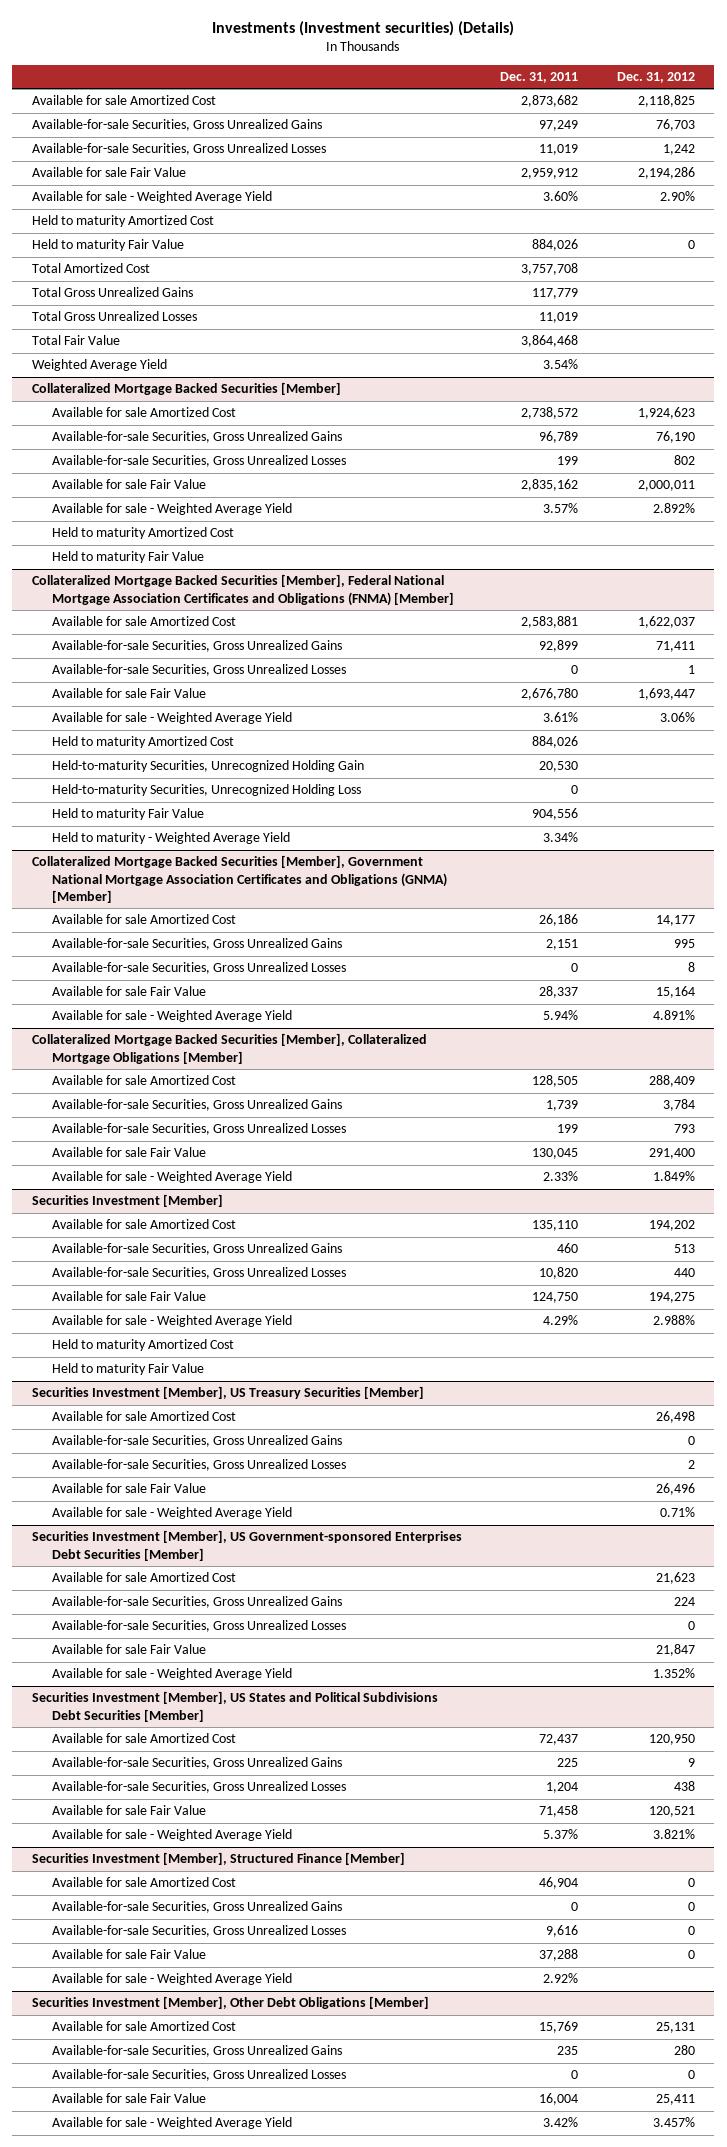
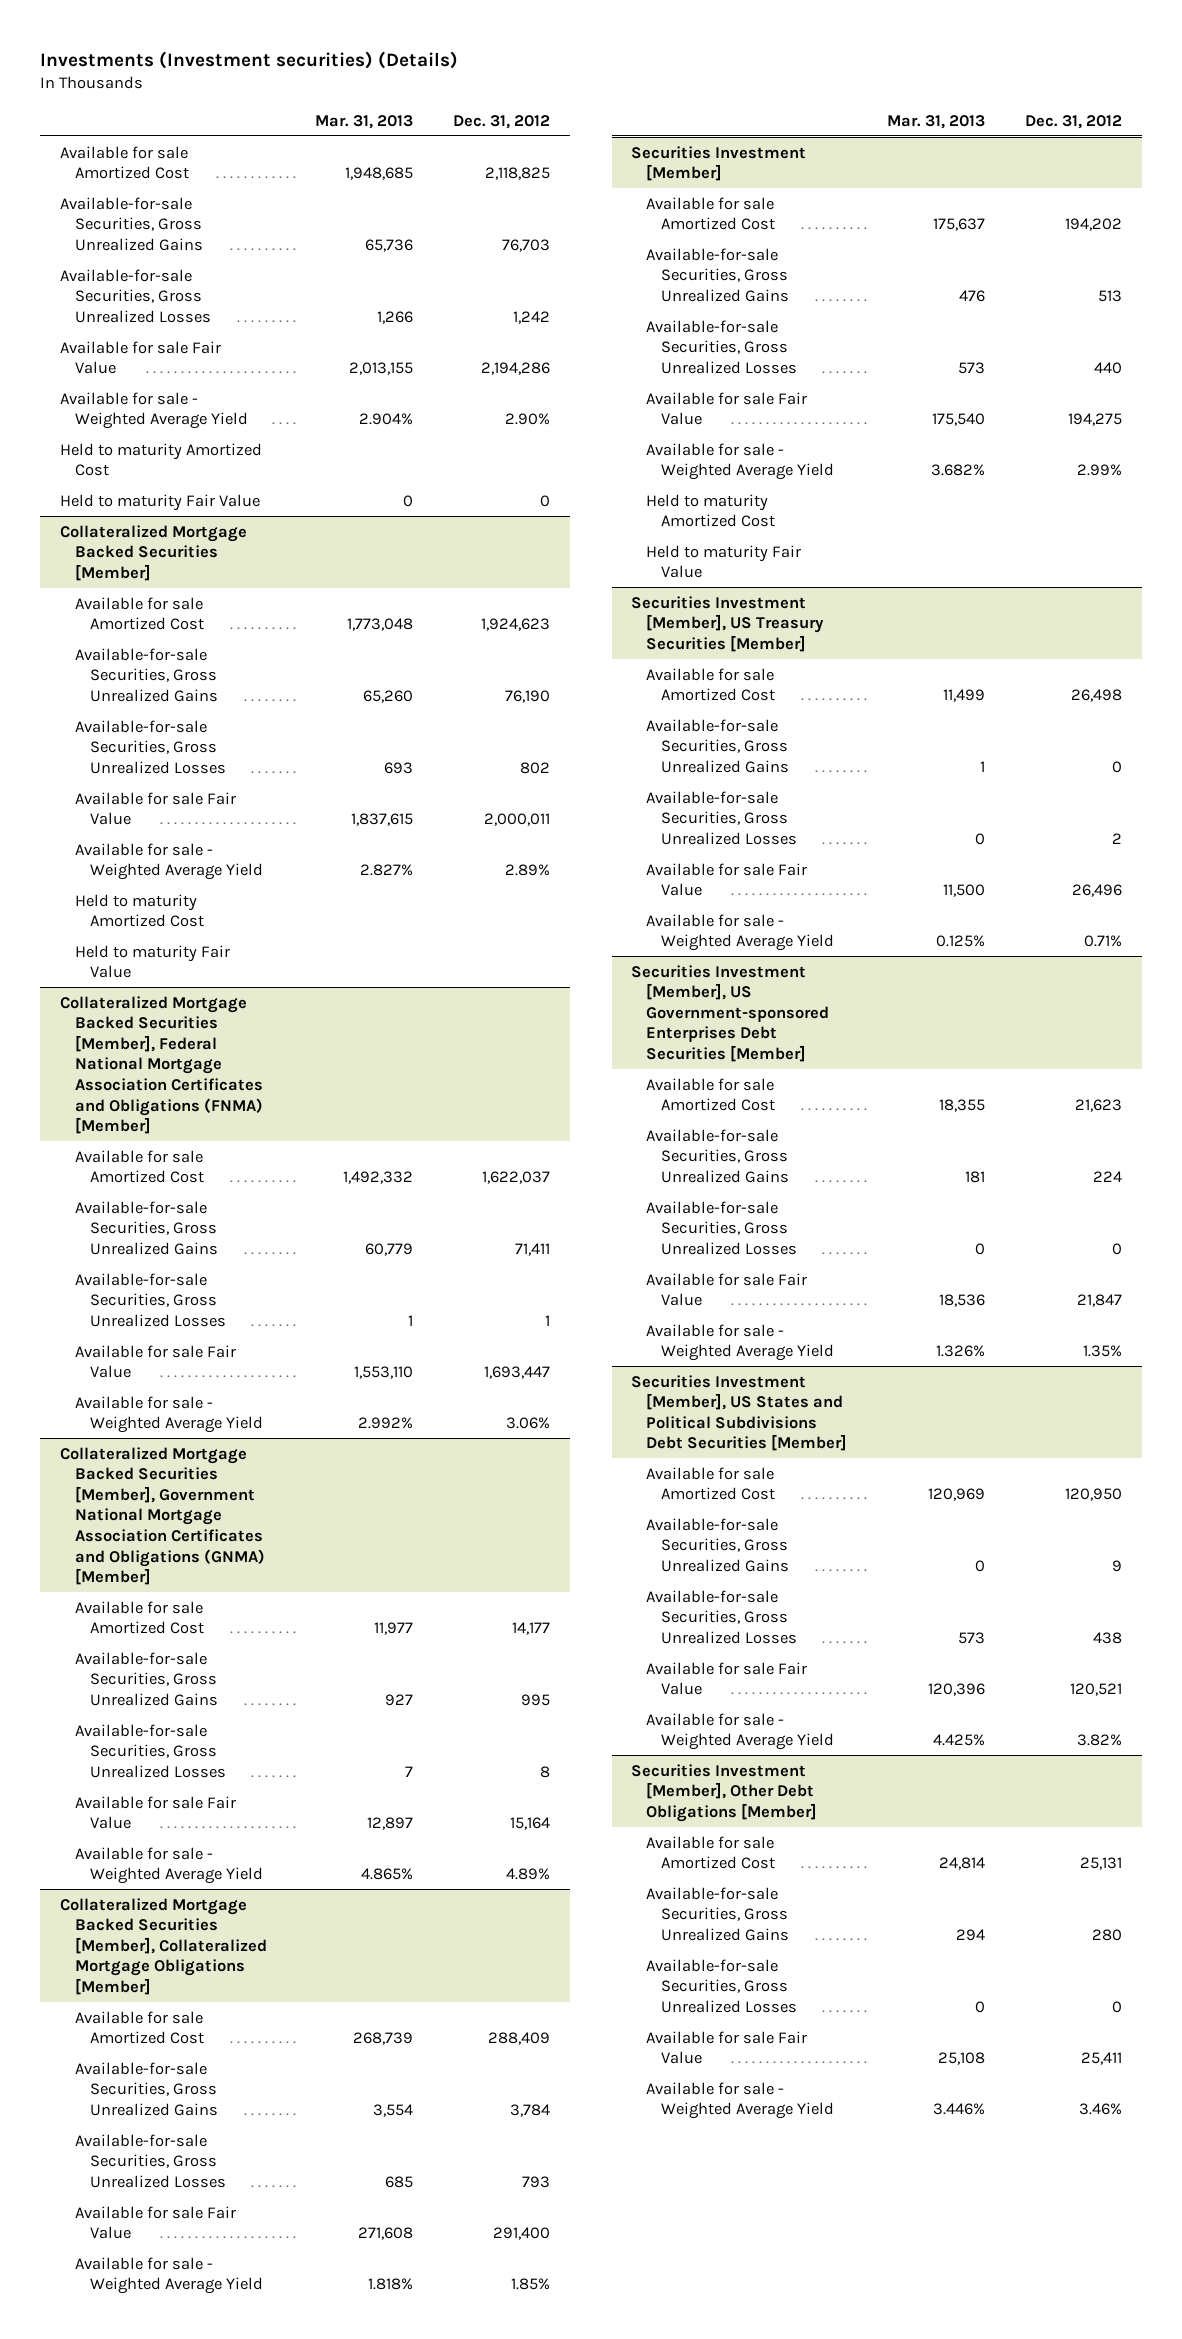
[500,71,579,83] Dec. 31, 2011 -> none
none -> [315,114,414,129] Mar. 31, 2013
[31,263,150,274] Total Amortized Cost -> none
[31,287,193,298] Total Gross Unrealized Gains -> none
[31,311,197,322] Total Gross Unrealized Losses -> none
[31,335,120,346] Total Fair Value -> none
[31,359,167,372] Weighted Average Yield -> none
[652,503,695,514] 2.892% -> [505,864,551,877] 2.89%
[52,736,235,749] Held to maturity Amortized Cost -> none
[52,760,365,773] Held-to-maturity Securities, Unrecognized Holding Gain -> none
[52,784,362,797] Held-to-maturity Securities, Unrecognized Holding Loss -> none
[52,808,205,821] Held to maturity Fair Value -> none
[52,832,291,845] Held to maturity - Weighted Average Yield -> none
[652,1010,695,1021] 4.891% -> [506,1868,551,1881] 4.89%
[652,1171,695,1182] 1.849% -> [511,2278,551,2291] 1.85%
[652,1315,695,1326] 2.988% -> [1076,464,1122,477] 2.99%
[652,1668,695,1679] 1.352% -> [1082,1345,1122,1358] 1.35%
[31,1852,405,1866] Securities Investment [Member], Structured Finance [Member] -> none
[52,1877,237,1888] Available for sale Amortized Cost -> none
[52,1901,343,1914] Available-for-sale Securities, Gross Unrealized Gains -> none
[52,1925,347,1938] Available-for-sale Securities, Gross Unrealized Losses -> none
[52,1949,207,1960] Available for sale Fair Value -> none
[52,1973,293,1986] Available for sale - Weighted Average Yield -> none
[652,1829,695,1840] 3.821% -> [1076,1734,1122,1747] 3.82%
[652,2117,695,2128] 3.457% -> [1078,2103,1122,2116] 3.46%

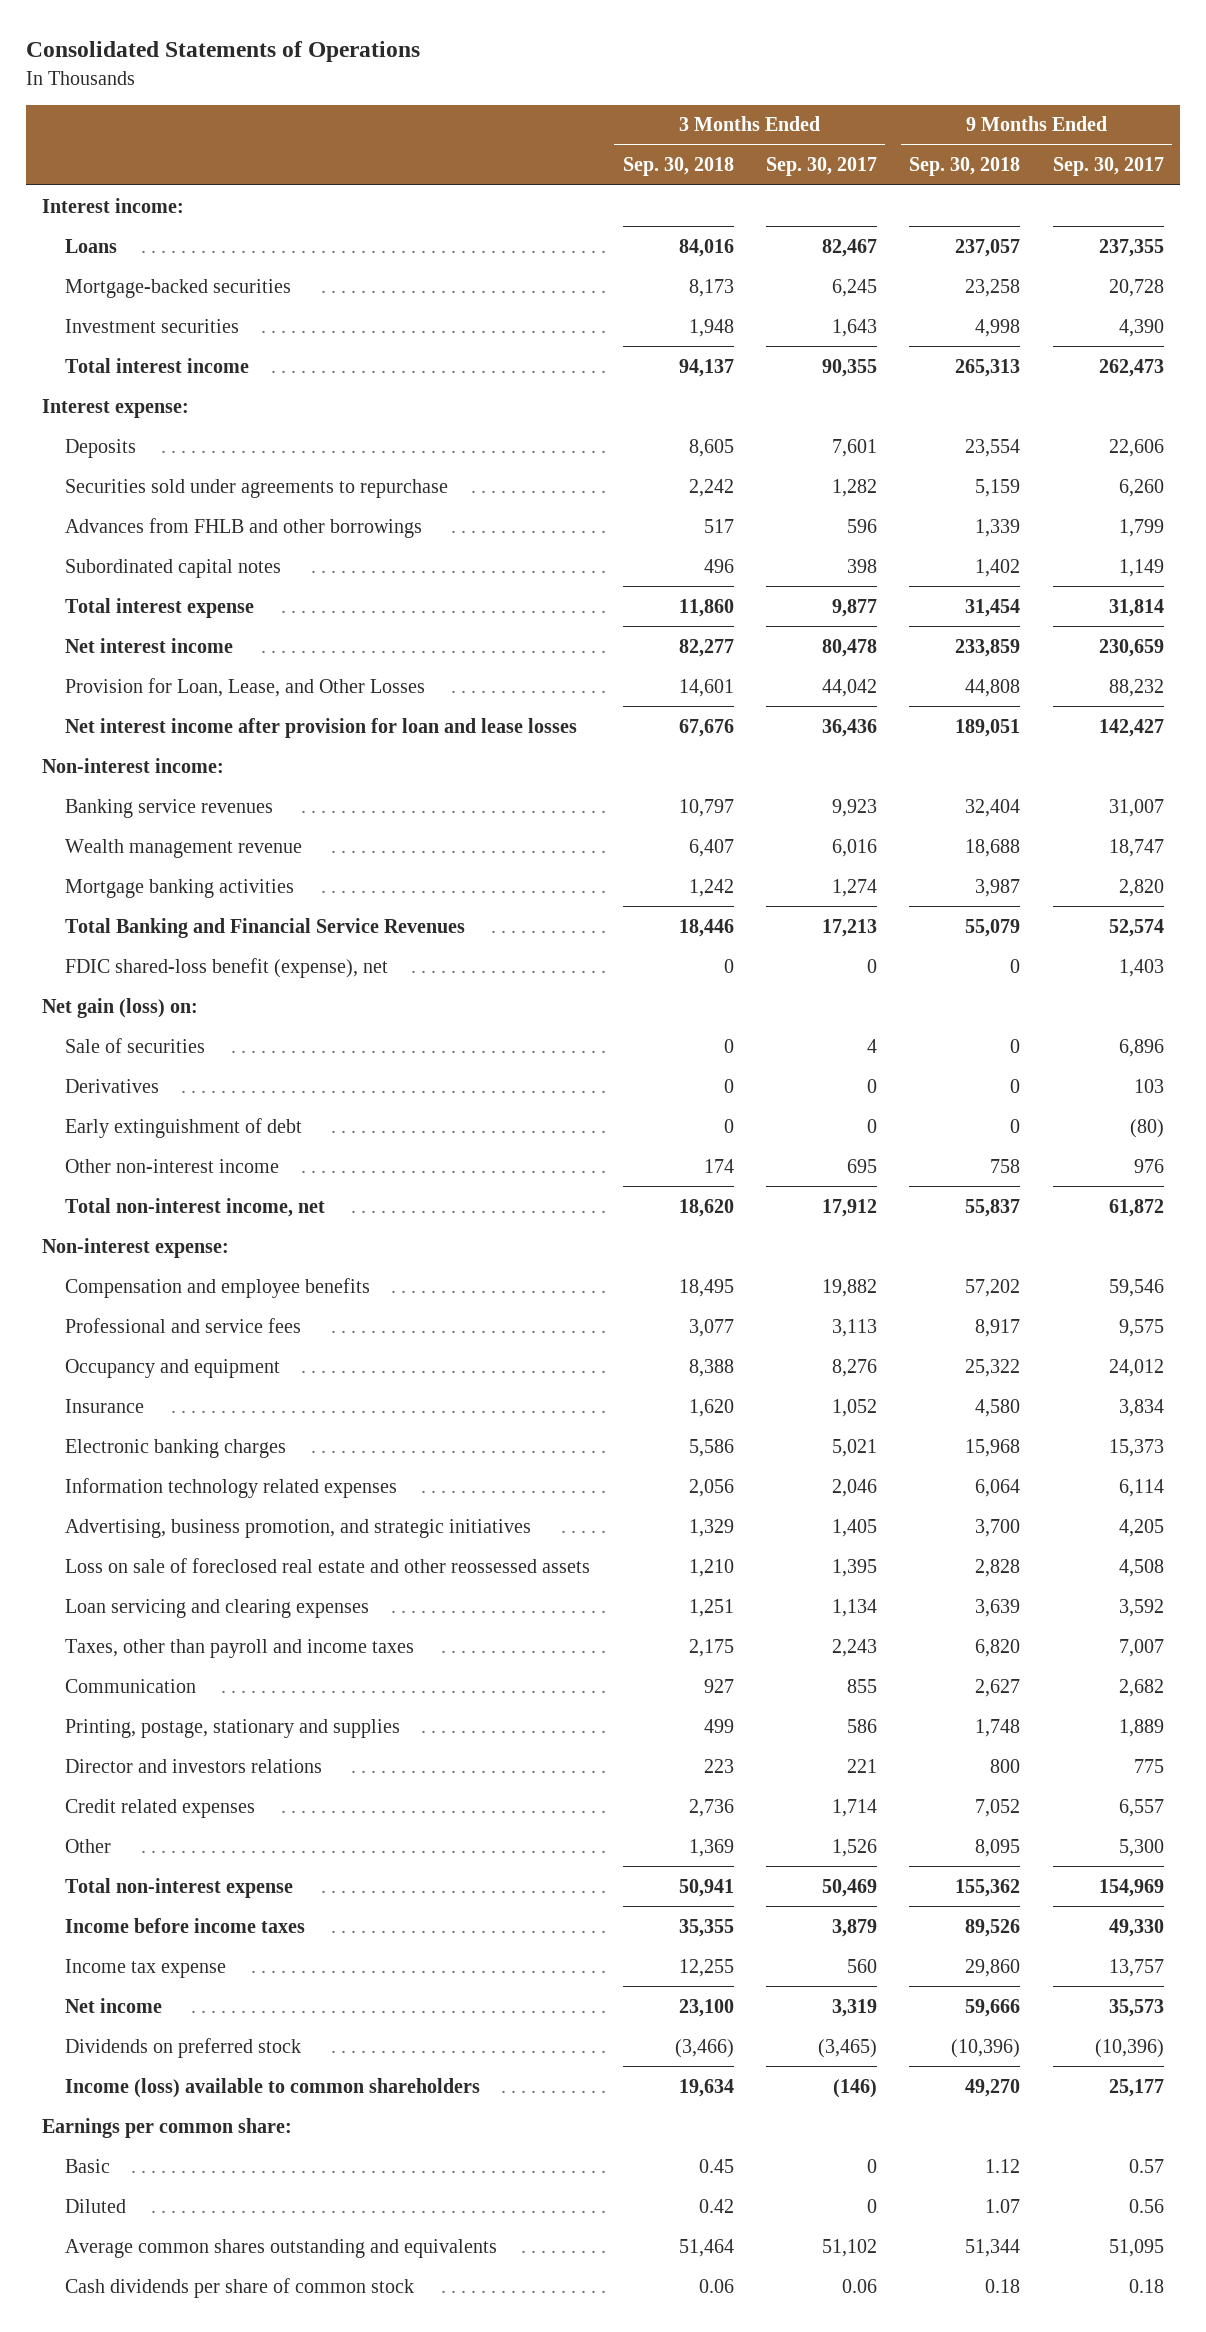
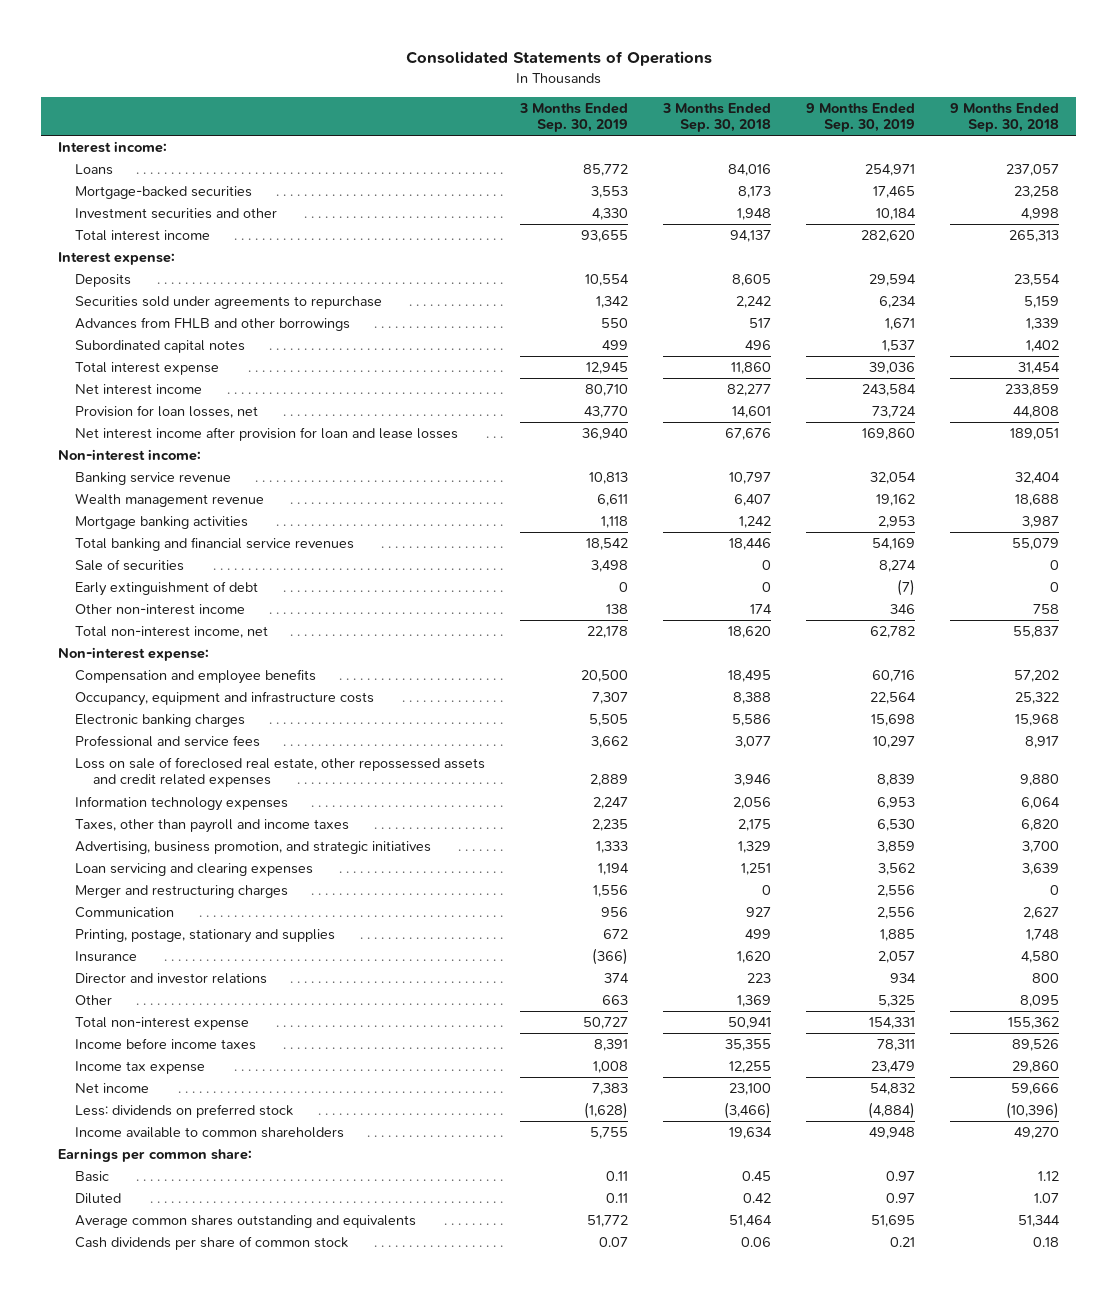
[765,157,877,177] Sep. 30, 2017 -> none
[1052,157,1164,177] Sep. 30, 2017 -> none
none -> [519,102,629,133] 3 Months Ended Sep. 30, 2019
none -> [805,102,915,133] 9 Months Ended Sep. 30, 2019
[65,318,240,333] Investment securities -> [75,207,278,219] Investment securities and other
[65,677,426,697] Provision for Loan, Lease, and Other Losses -> [75,404,259,418] Provision for loan losses, net
[65,798,274,818] Banking service revenues -> [75,471,232,485] Banking service revenue
[65,957,389,978] FDIC shared-loss benefit (expense), net -> none
[42,997,199,1018] Net gain (loss) on: -> none
[65,917,466,938] Total Banking and Financial Service Revenues -> [75,536,355,551] Total banking and financial service revenues
[65,1078,160,1093] Derivatives -> none
[65,1358,281,1378] Occupancy and equipment -> [75,690,375,706] Occupancy, equipment and infrastructure costs
[65,1317,302,1333] Professional and service fees -> [75,734,261,747] Professional and service fees
none -> [75,756,486,788] Loss on sale of foreclosed real estate, other repossessed assets and credit related expenses
[65,1477,398,1498] Information technology related expenses -> [75,795,289,811] Information technology expenses
[65,1638,415,1658] Taxes, other than payroll and income taxes -> [75,818,350,833] Taxes, other than payroll and income taxes
[65,1557,591,1573] Loss on sale of foreclosed real estate and other reossessed assets -> none
none -> [75,884,289,898] Merger and restructuring charges
[65,1798,256,1818] Credit related expenses -> none
[65,1398,145,1413] Insurance -> [75,950,138,962] Insurance
[65,1758,323,1773] Director and investors relations -> [75,972,268,984] Director and investor relations
[65,2037,302,2058] Dividends on preferred stock -> [75,1103,294,1118] Less: dividends on preferred stock
[65,2077,481,2098] Income (loss) available to common shareholders -> [75,1126,345,1138] Income available to common shareholders

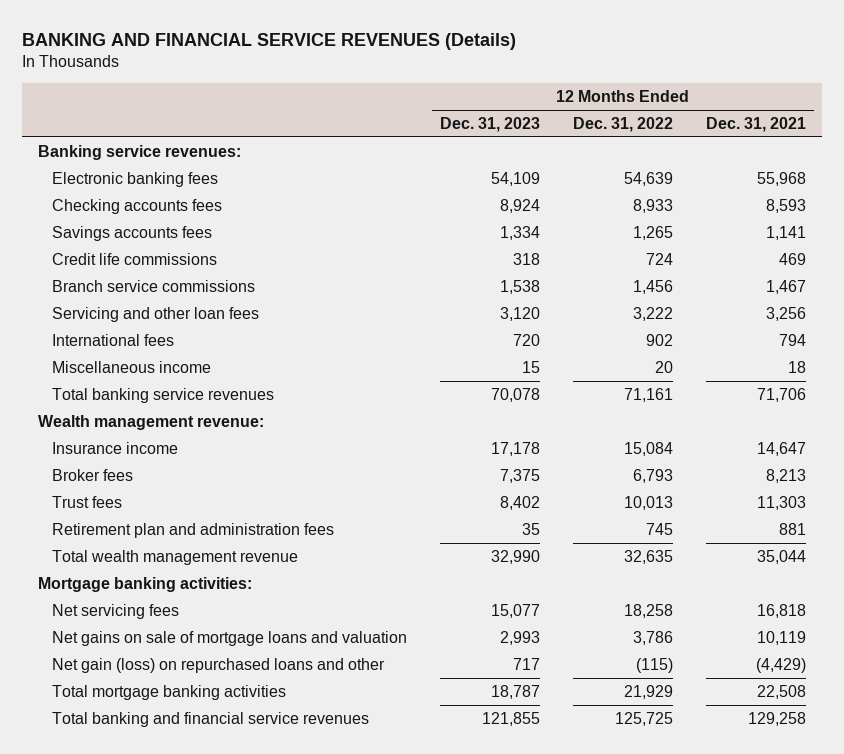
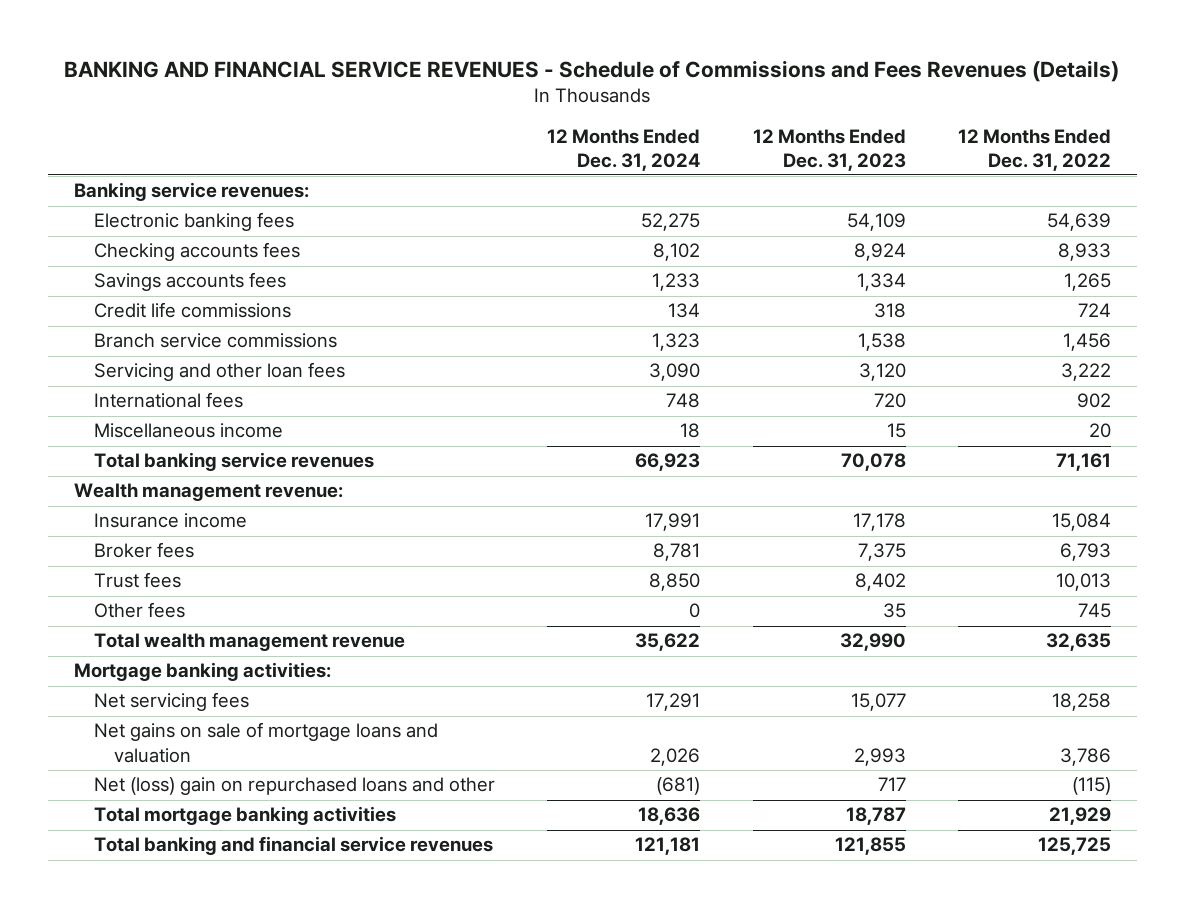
[21,33,516,51] BANKING AND FINANCIAL SERVICE REVENUES (Details) -> [64,60,1120,83] BANKING AND FINANCIAL SERVICE REVENUES - Schedule of Commissions and Fees Revenues (Details)
[705,116,806,132] Dec. 31, 2021 -> none
none -> [547,128,701,171] 12 Months Ended Dec. 31, 2024
[52,522,335,538] Retirement plan and administration fees -> [94,602,186,619] Other fees
[52,657,386,673] Net gain (loss) on repurchased loans and other -> [94,777,496,796] Net (loss) gain on repurchased loans and other

